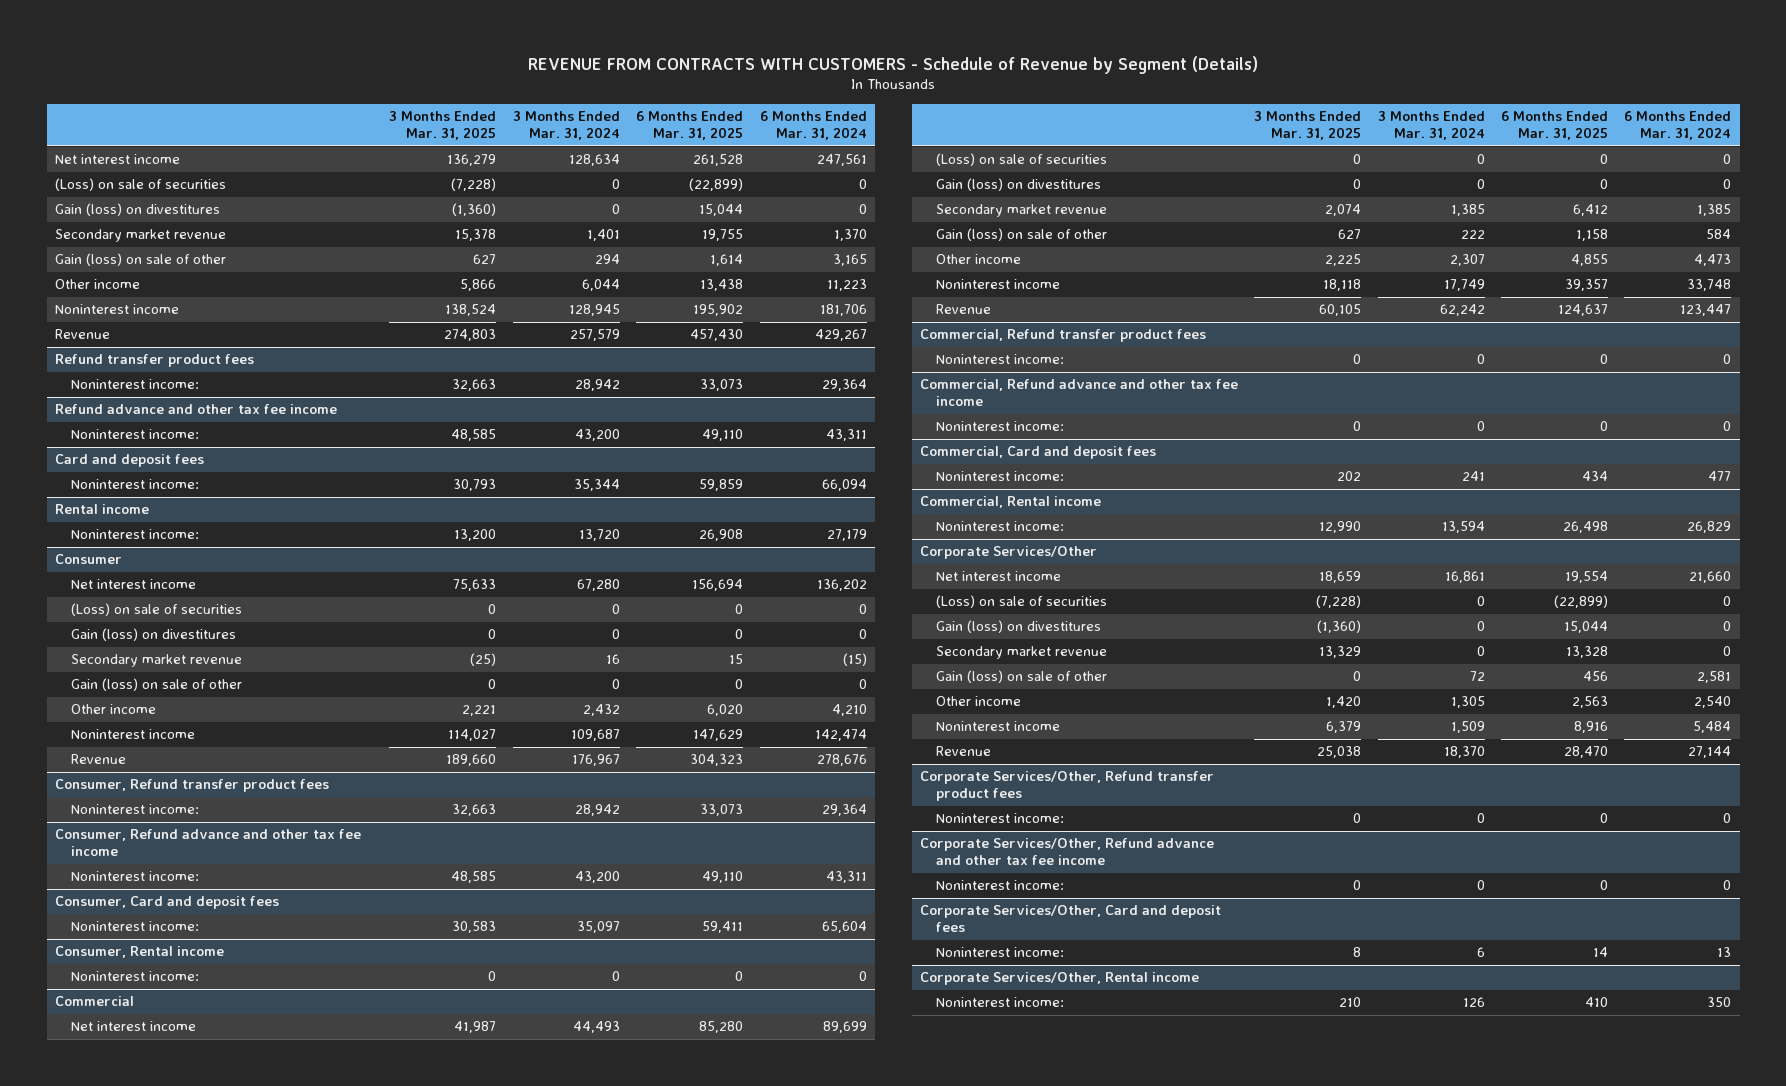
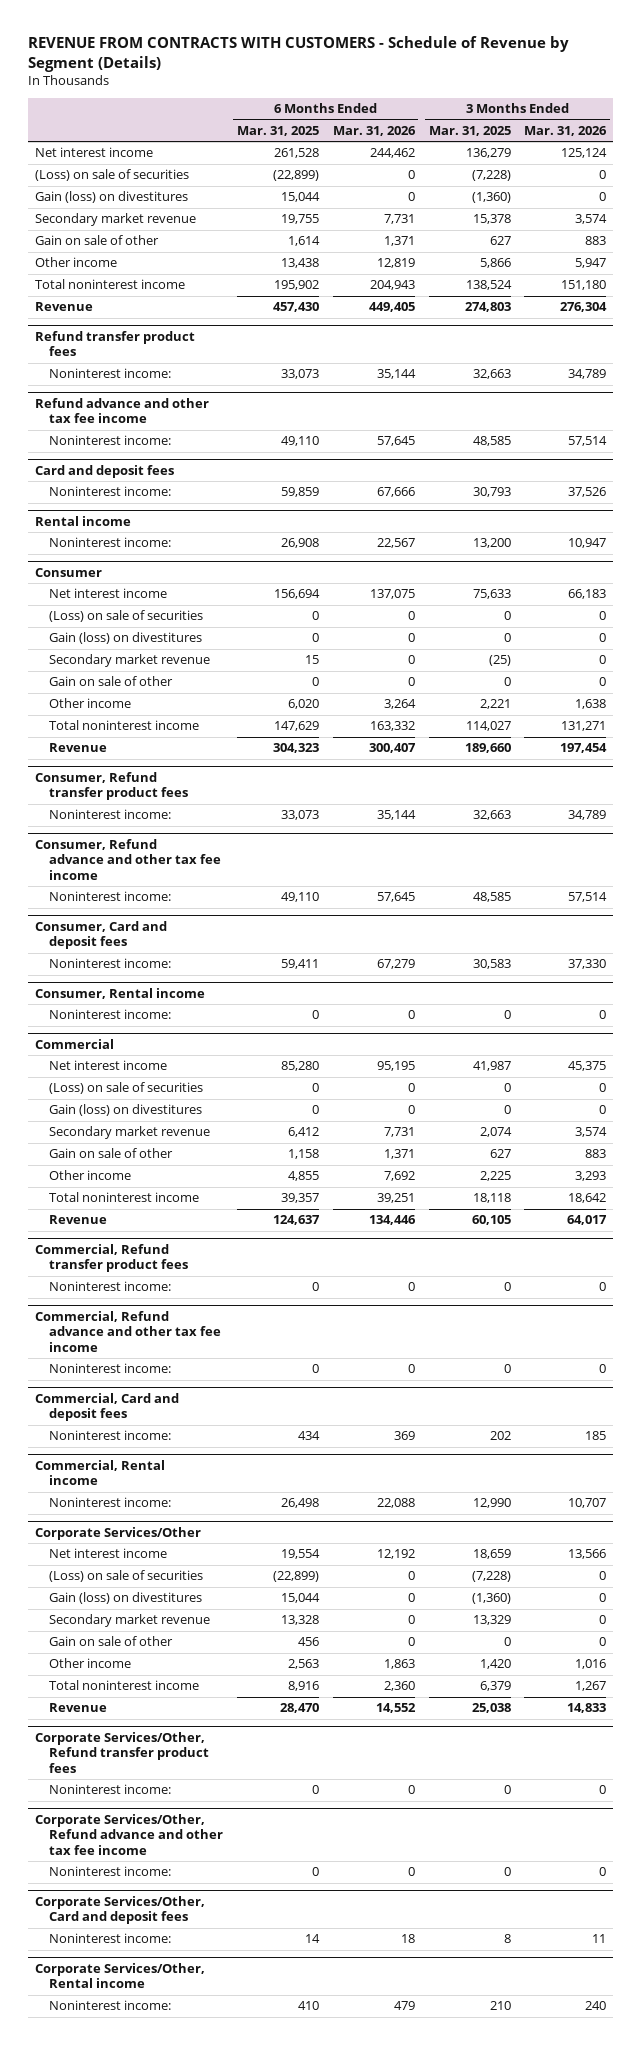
[512,111,620,141] 3 Months Ended Mar. 31, 2024 -> none
[759,111,867,141] 6 Months Ended Mar. 31, 2024 -> none
none -> [332,125,416,136] Mar. 31, 2026
none -> [524,125,608,136] Mar. 31, 2026
[55,253,227,267] Gain (loss) on sale of other -> [35,235,160,246] Gain on sale of other
[55,304,180,315] Noninterest income -> [35,279,186,290] Total noninterest income
[71,678,243,692] Gain (loss) on sale of other -> [48,676,173,687] Gain on sale of other
[71,729,196,740] Noninterest income -> [48,720,199,731] Total noninterest income
[935,228,1107,242] Gain (loss) on sale of other -> [48,1148,173,1159] Gain on sale of other
[935,279,1060,290] Noninterest income -> [48,1192,199,1203] Total noninterest income
[935,670,1107,684] Gain (loss) on sale of other -> [48,1636,173,1647] Gain on sale of other
[935,721,1060,732] Noninterest income -> [48,1680,199,1691] Total noninterest income

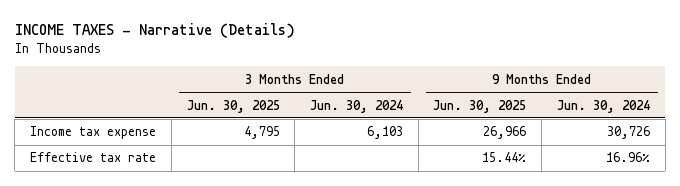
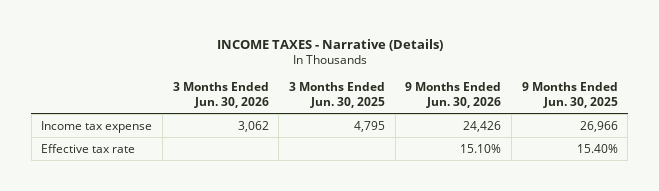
[309,99,403,113] Jun. 30, 2024 -> none
[556,99,650,113] Jun. 30, 2024 -> none
none -> [172,81,269,108] 3 Months Ended Jun. 30, 2026
none -> [405,81,502,108] 9 Months Ended Jun. 30, 2026
[482,152,527,163] 15.44% -> [576,143,618,153] 15.40%

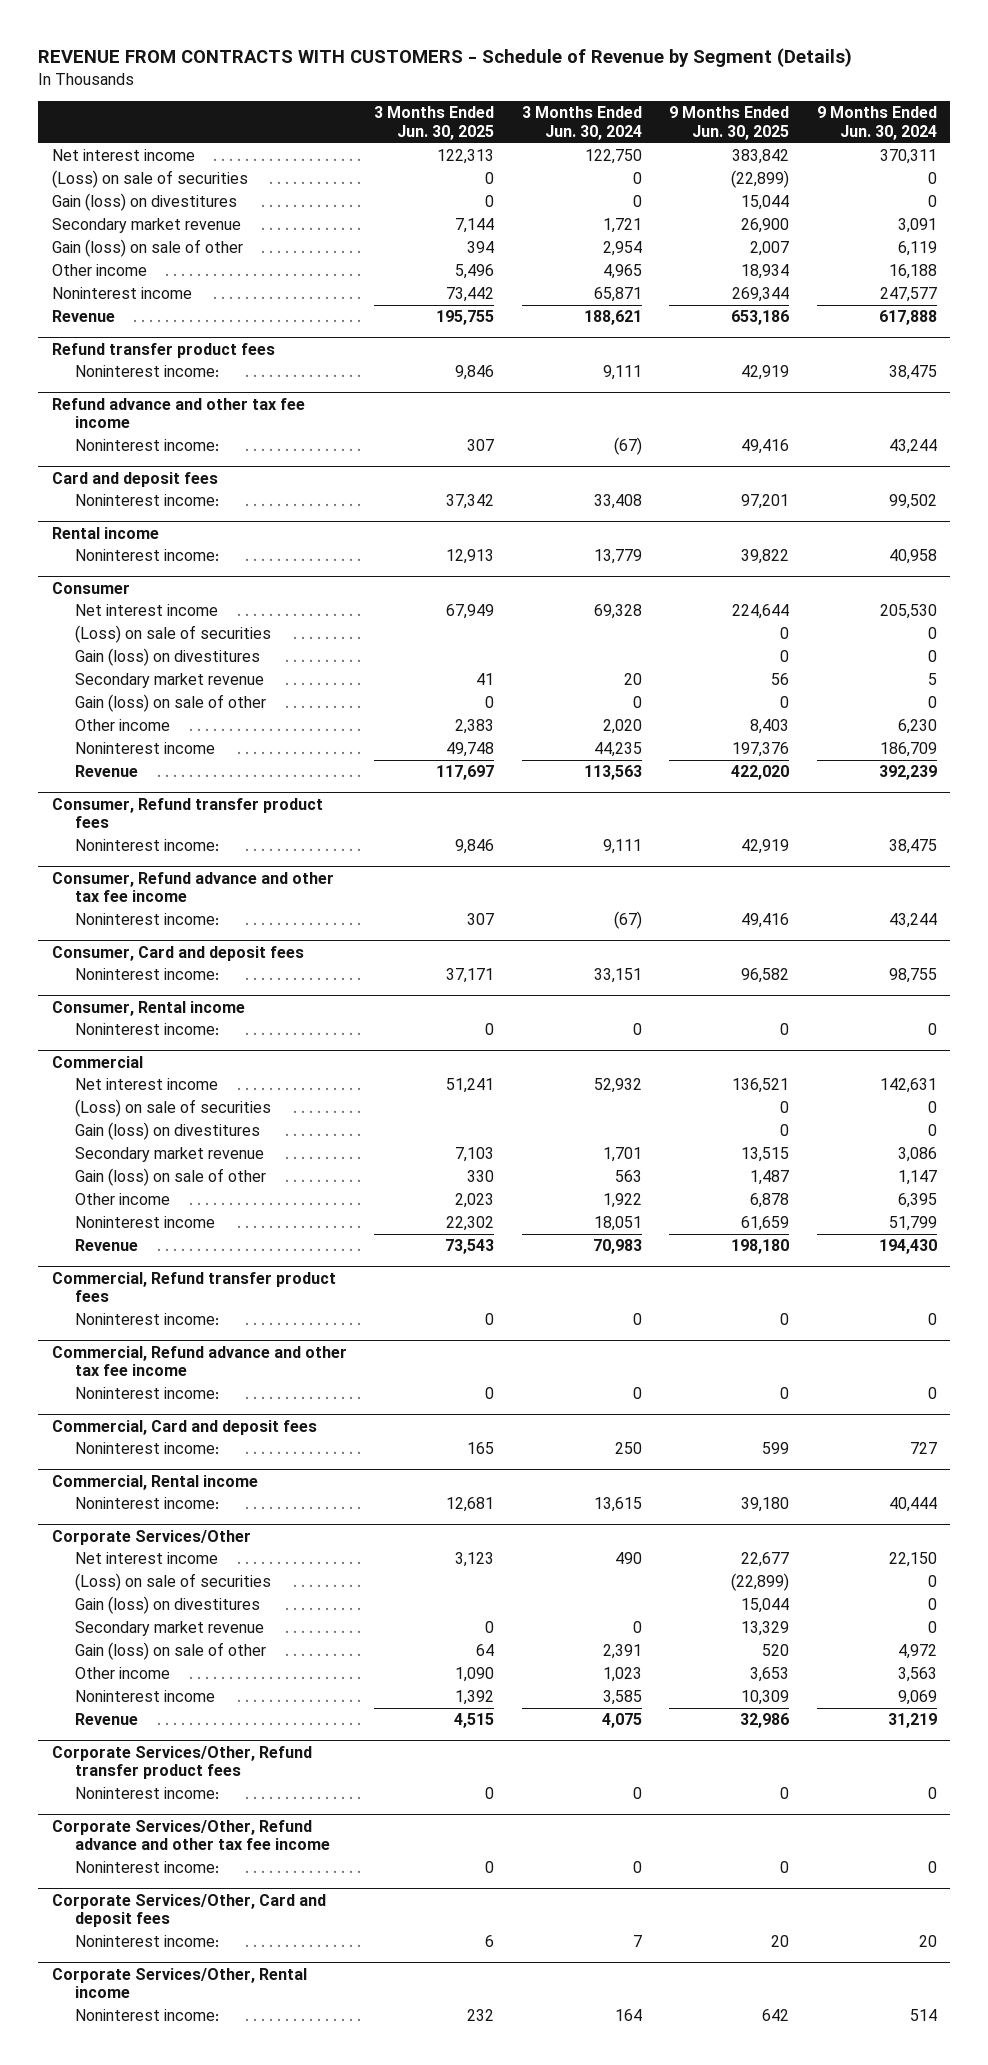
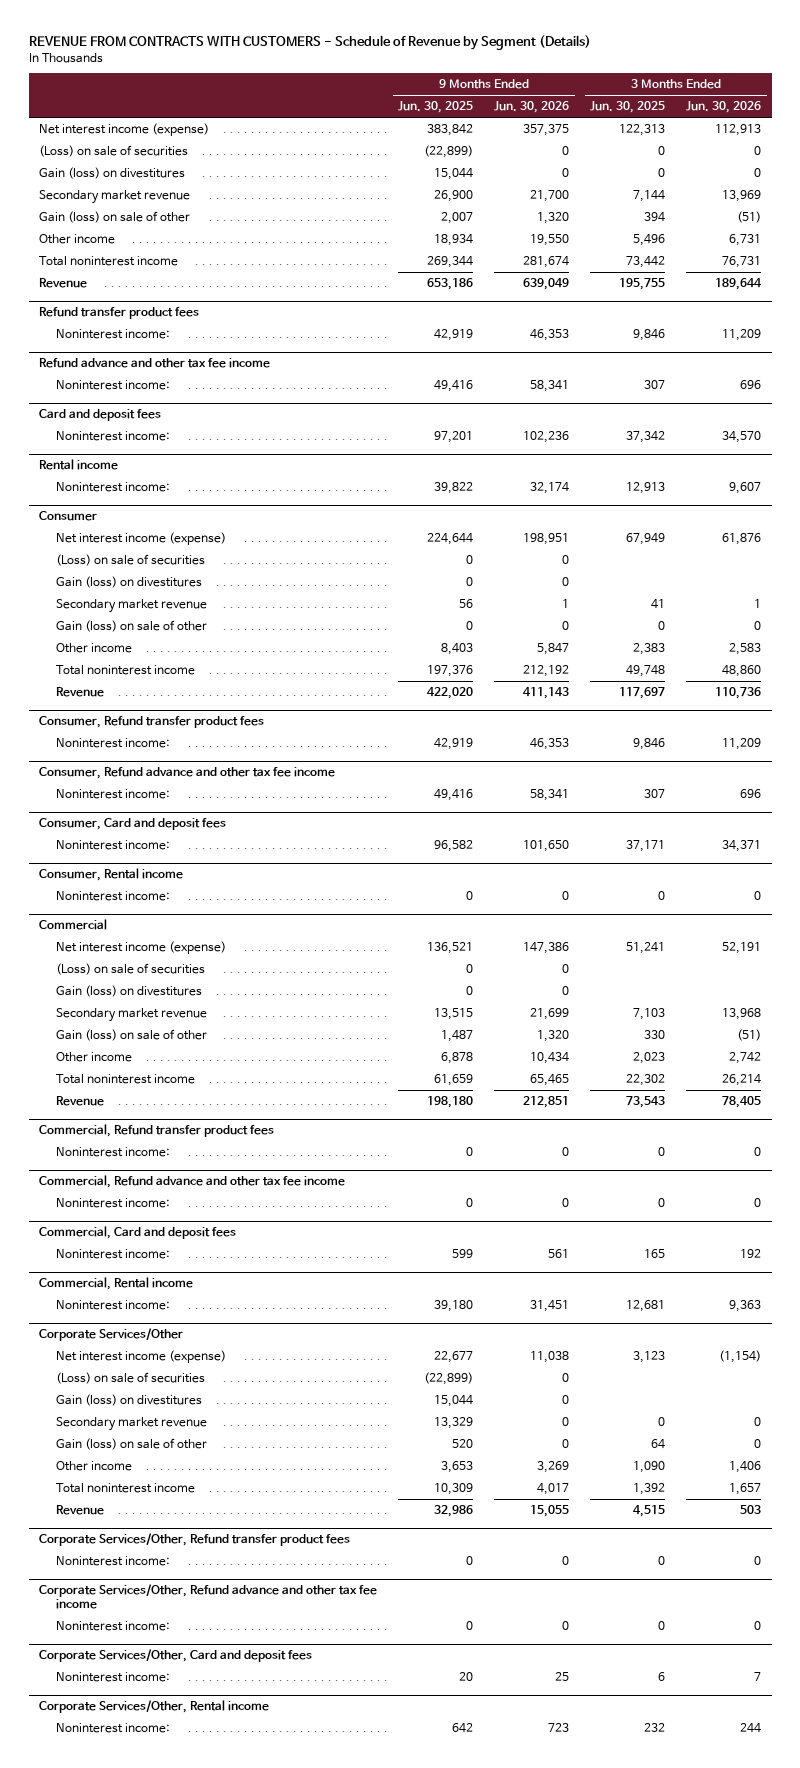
[521,106,642,140] 3 Months Ended Jun. 30, 2024 -> none
[816,106,937,140] 9 Months Ended Jun. 30, 2024 -> none
none -> [494,101,570,114] Jun. 30, 2026
none -> [686,101,762,114] Jun. 30, 2026
[51,149,195,162] Net interest income -> [39,123,210,137] Net interest income (expense)
[51,287,192,300] Noninterest income -> [39,256,179,267] Total noninterest income
[75,604,219,617] Net interest income -> [55,532,226,546] Net interest income (expense)
[75,742,216,755] Noninterest income -> [55,665,195,676] Total noninterest income
[75,1078,219,1091] Net interest income -> [55,941,226,955] Net interest income (expense)
[75,1216,216,1229] Noninterest income -> [55,1074,195,1085] Total noninterest income
[75,1552,219,1565] Net interest income -> [55,1350,226,1364] Net interest income (expense)
[75,1690,216,1703] Noninterest income -> [55,1483,195,1494] Total noninterest income

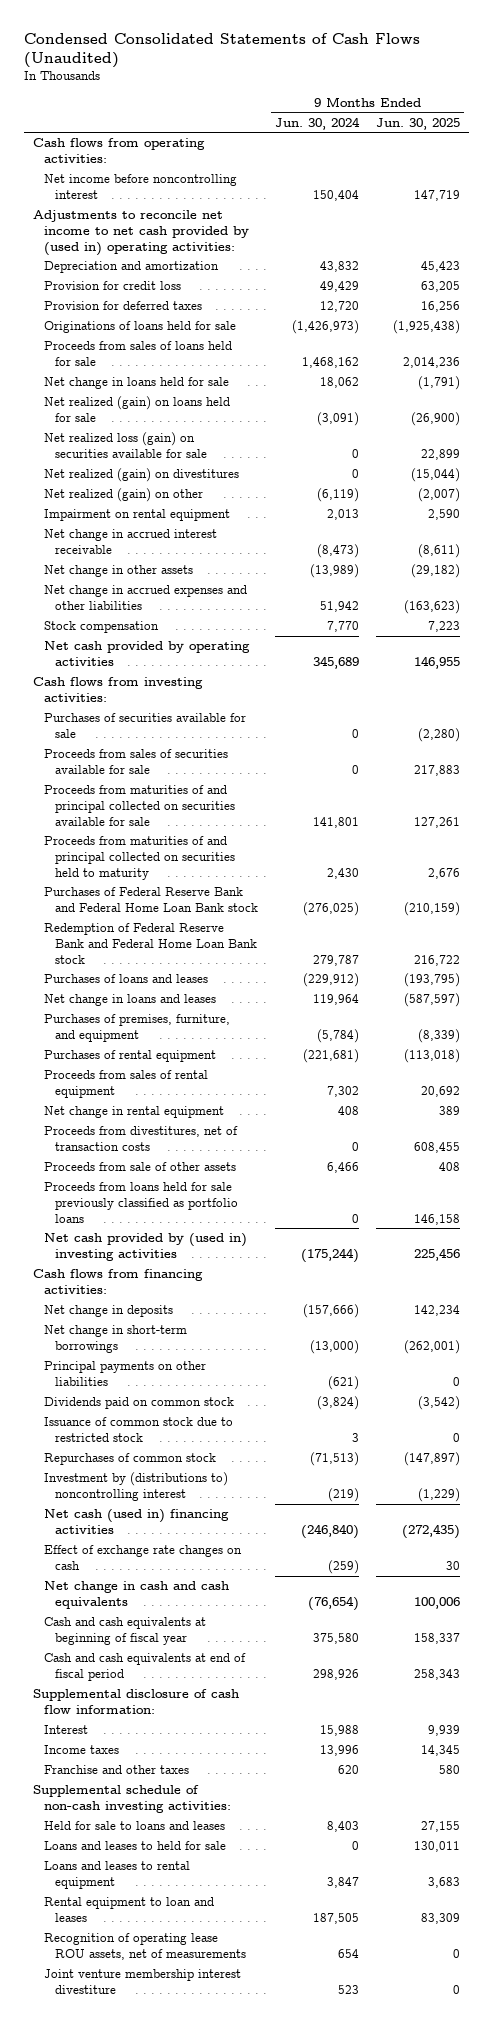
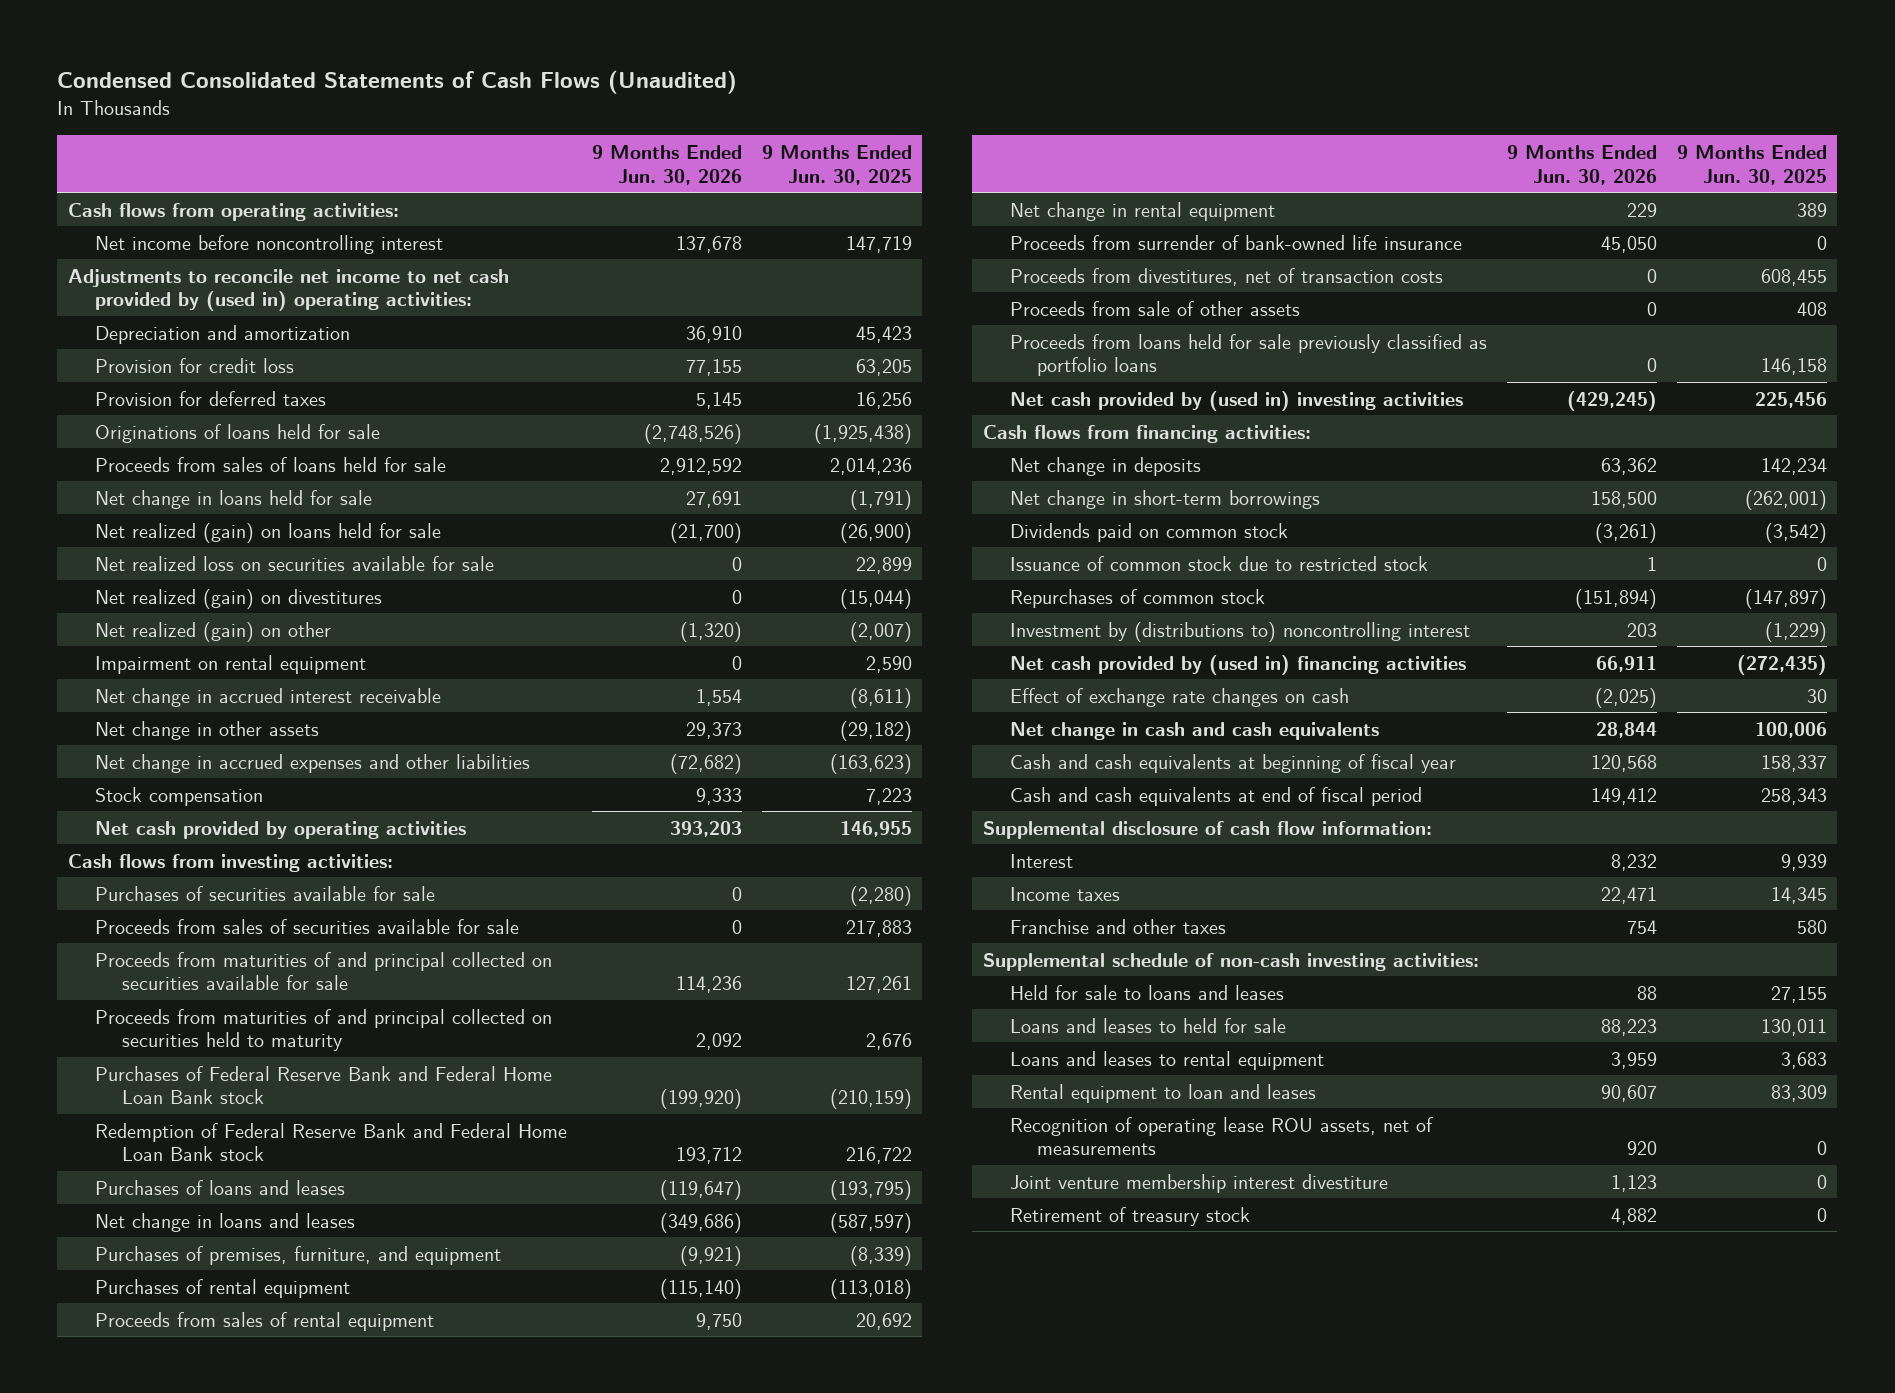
[275,116,361,130] Jun. 30, 2024 -> none
none -> [592,145,743,185] 9 Months Ended Jun. 30, 2026
[44,432,208,458] Net realized loss (gain) on securities available for sale -> [94,555,494,571] Net realized loss on securities available for sale
none -> [1009,234,1462,250] Proceeds from surrender of bank-owned life insurance
[44,1361,207,1386] Principal payments on other liabilities -> none
[44,1509,230,1534] Net cash (used in) financing activities -> [1009,654,1466,675] Net cash provided by (used in) financing activities
none -> [1009,1206,1250,1226] Retirement of treasury stock

